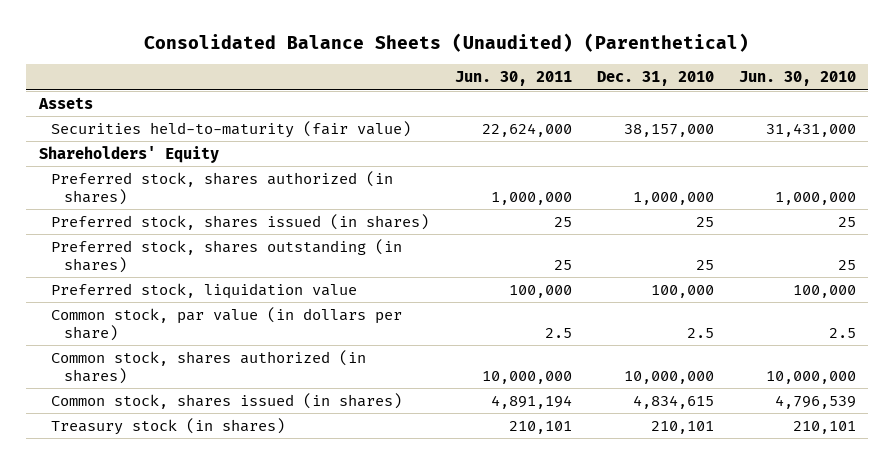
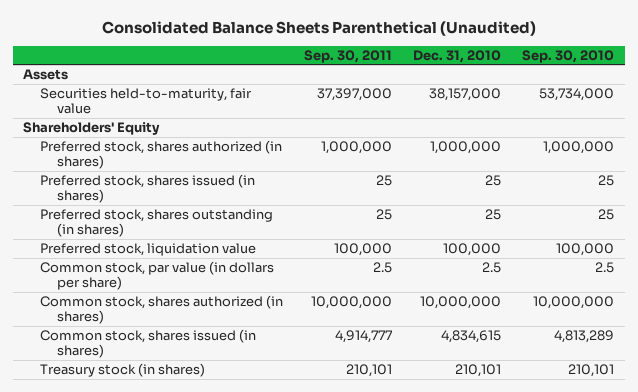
[144,33,750,53] Consolidated Balance Sheets (Unaudited) (Parenthetical) -> [101,20,536,36] Consolidated Balance Sheets Parenthetical (Unaudited)
[454,71,572,87] Jun. 30, 2011 -> none
[738,71,856,87] Jun. 30, 2010 -> none
none -> [304,49,393,63] Sep. 30, 2011
none -> [522,49,615,63] Sep. 30, 2010
[51,120,412,138] Securities held-to-maturity (fair value) -> [40,88,253,115] Securities held-to-maturity, fair value

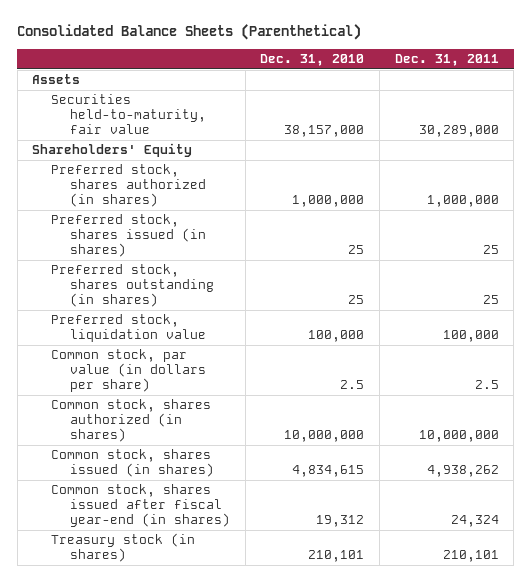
[101,20,536,36] Consolidated Balance Sheets Parenthetical (Unaudited) -> [17,24,362,41] Consolidated Balance Sheets (Parenthetical)
[304,49,393,63] Sep. 30, 2011 -> none
[522,49,615,63] Sep. 30, 2010 -> none
none -> [394,54,499,67] Dec. 31, 2011
none -> [51,484,231,528] Common stock, shares issued after fiscal year-end (in shares)

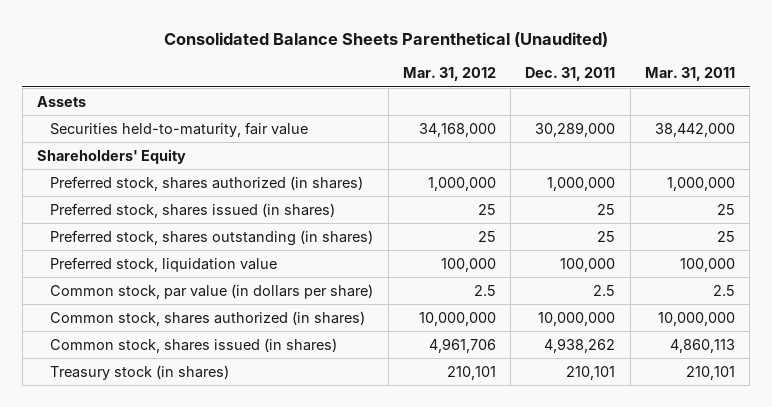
[17,24,362,41] Consolidated Balance Sheets (Parenthetical) -> [163,31,608,47] Consolidated Balance Sheets Parenthetical (Unaudited)
[260,54,365,67] Dec. 31, 2010 -> none
none -> [402,67,496,82] Mar. 31, 2012
none -> [644,67,735,82] Mar. 31, 2011
[51,484,231,528] Common stock, shares issued after fiscal year-end (in shares) -> none

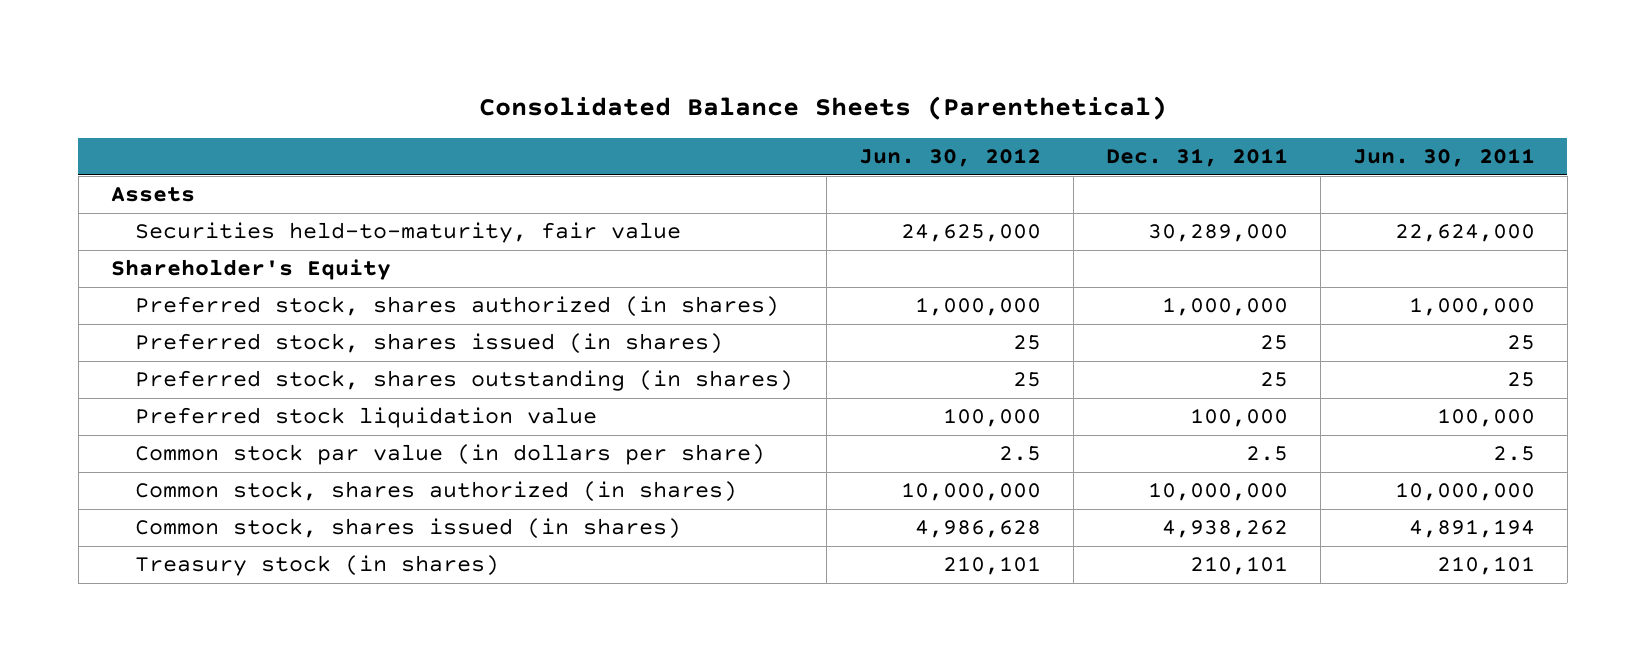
[163,31,608,47] Consolidated Balance Sheets Parenthetical (Unaudited) -> [478,95,1167,120] Consolidated Balance Sheets (Parenthetical)
[402,67,496,82] Mar. 31, 2012 -> none
[644,67,735,82] Mar. 31, 2011 -> none
none -> [858,148,1041,168] Jun. 30, 2012
none -> [1352,148,1535,168] Jun. 30, 2011
[36,148,186,164] Shareholders' Equity -> [111,259,392,281] Shareholder's Equity
[50,256,278,272] Preferred stock, liquidation value -> [135,407,598,429] Preferred stock liquidation value
[50,283,374,299] Common stock, par value (in dollars per share) -> [135,444,766,466] Common stock par value (in dollars per share)

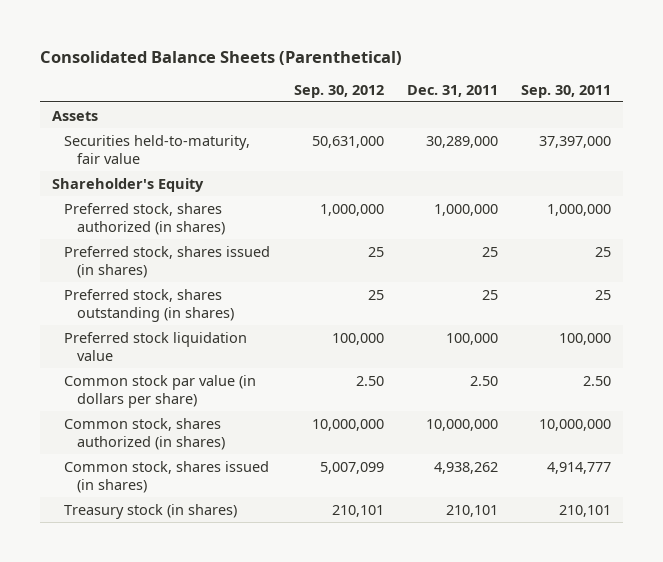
[858,148,1041,168] Jun. 30, 2012 -> none
[1352,148,1535,168] Jun. 30, 2011 -> none
none -> [293,84,384,98] Sep. 30, 2012
none -> [521,84,612,98] Sep. 30, 2011
[1245,446,1288,462] 2.5 -> [469,375,498,386] 2.50

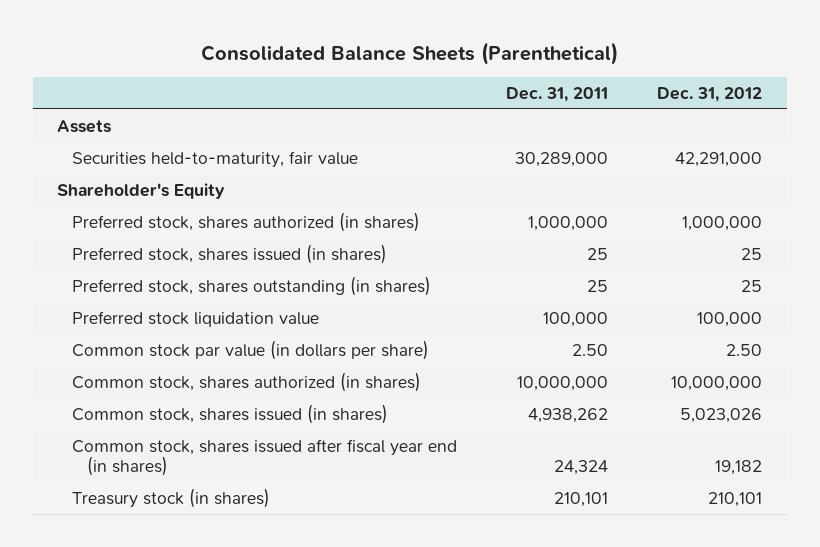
[293,84,384,98] Sep. 30, 2012 -> none
[521,84,612,98] Sep. 30, 2011 -> none
none -> [657,86,763,102] Dec. 31, 2012
none -> [72,438,458,476] Common stock, shares issued after fiscal year end (in shares)

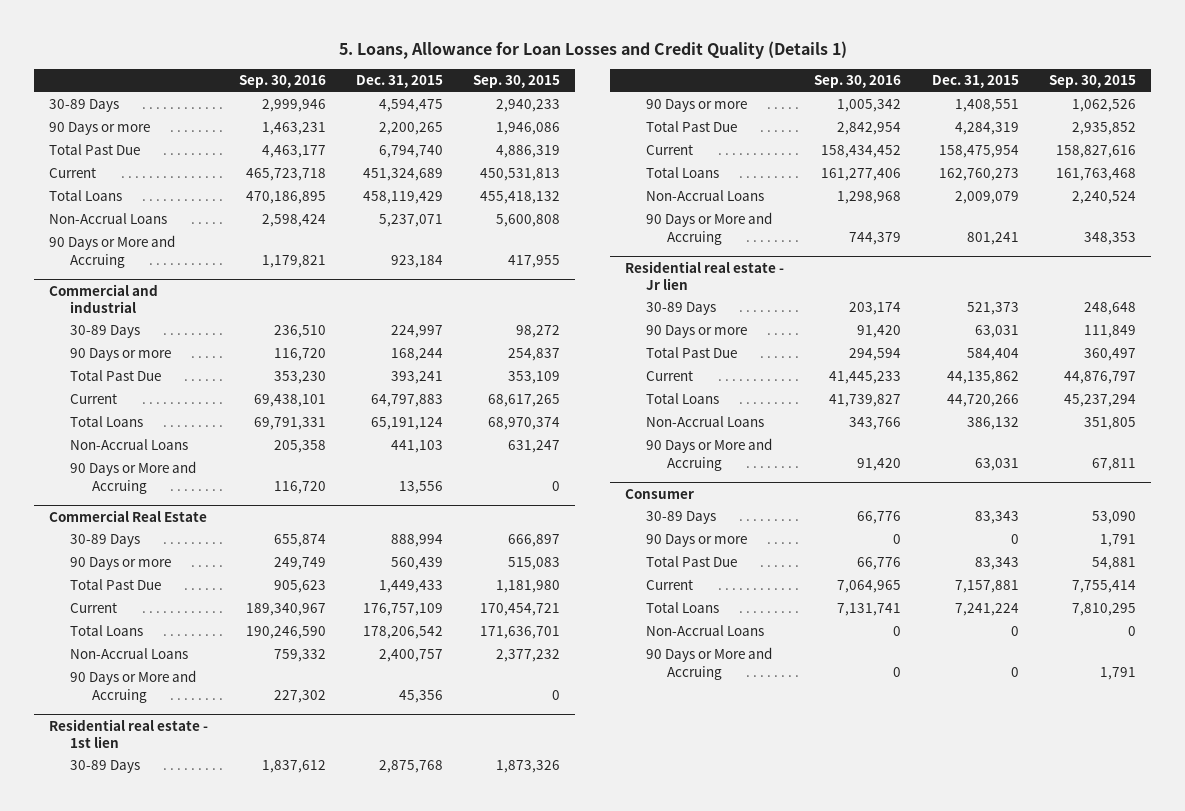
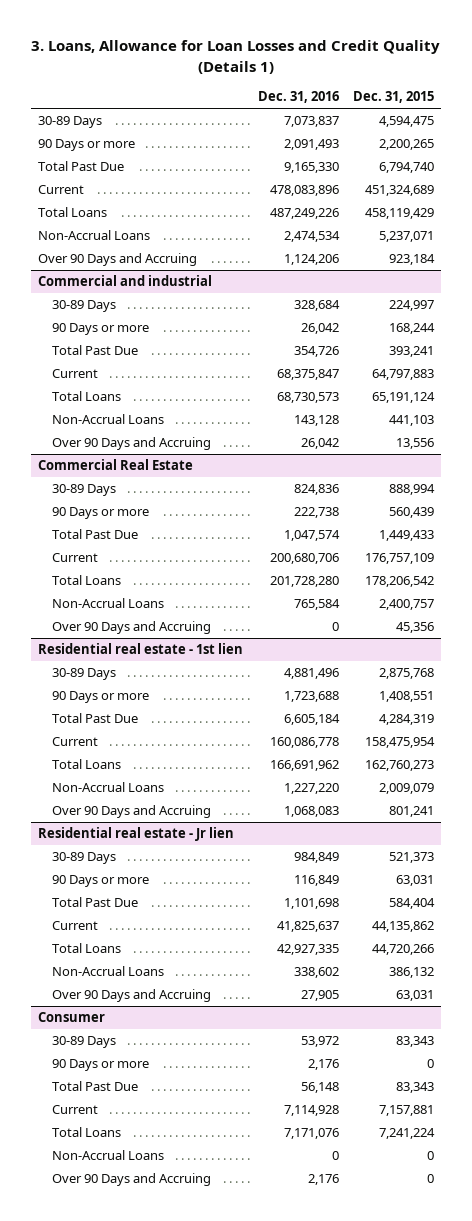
[338,41,847,60] 5. Loans, Allowance for Loan Losses and Credit Quality (Details 1) -> [31,40,441,74] 3. Loans, Allowance for Loan Losses and Credit Quality (Details 1)
[238,75,326,89] Sep. 30, 2016 -> none
[473,75,561,89] Sep. 30, 2015 -> none
none -> [257,91,339,104] Dec. 31, 2016
[49,235,176,268] 90 Days or More and Accruing -> [38,253,198,267] Over 90 Days and Accruing
[70,461,197,494] 90 Days or More and Accruing -> [51,437,211,451] Over 90 Days and Accruing
[70,670,197,703] 90 Days or More and Accruing -> [51,621,211,635] Over 90 Days and Accruing
[646,212,773,245] 90 Days or More and Accruing -> [51,805,211,819] Over 90 Days and Accruing
[646,438,773,471] 90 Days or More and Accruing -> [51,989,211,1003] Over 90 Days and Accruing
[646,647,773,680] 90 Days or More and Accruing -> [51,1173,211,1187] Over 90 Days and Accruing

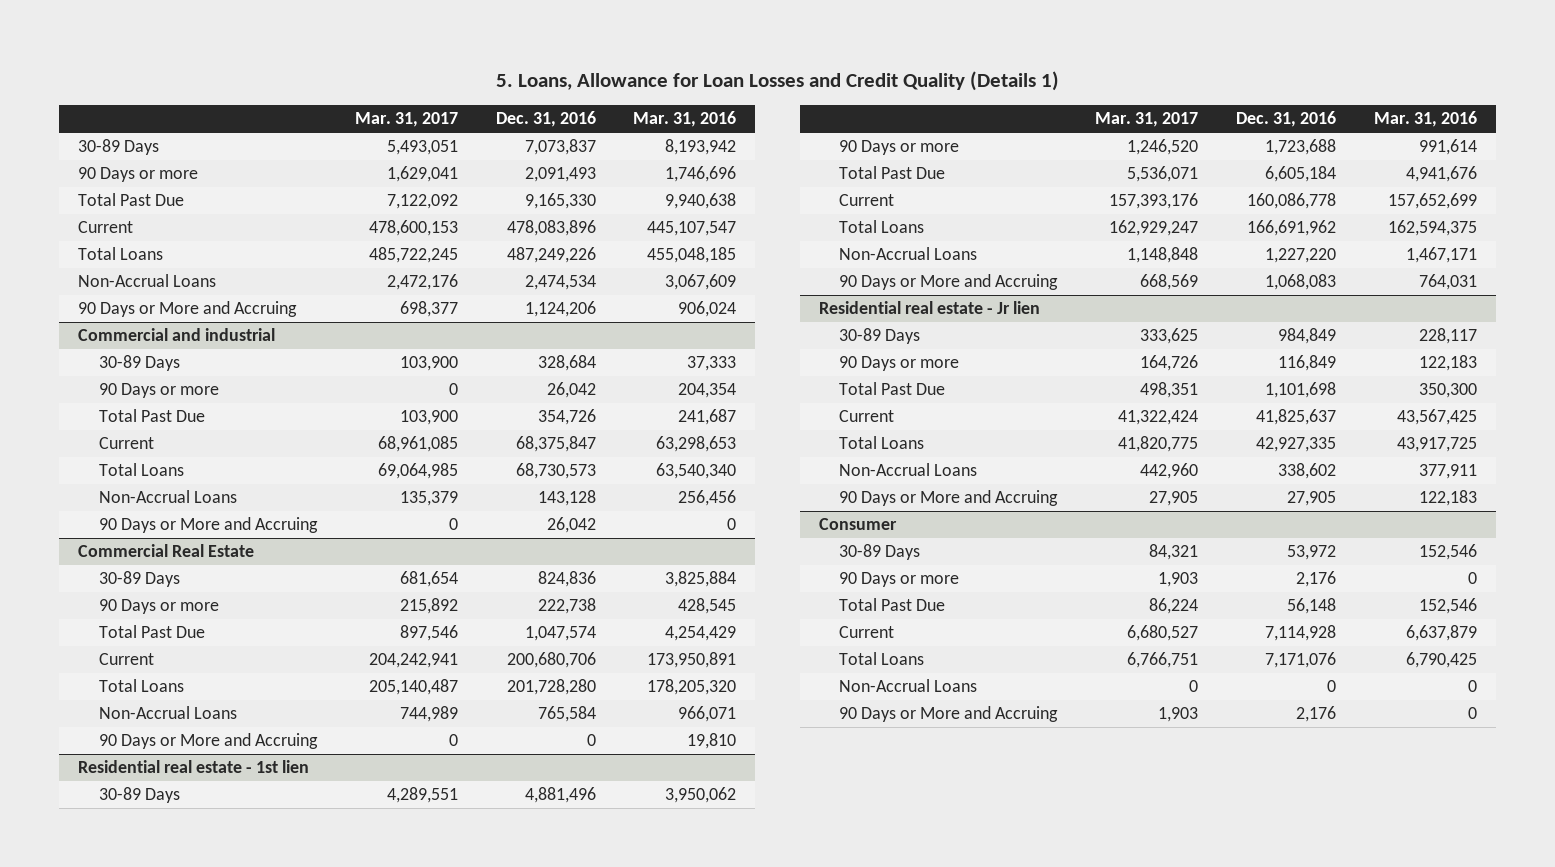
[31,40,441,74] 3. Loans, Allowance for Loan Losses and Credit Quality (Details 1) -> [495,71,1059,92] 5. Loans, Allowance for Loan Losses and Credit Quality (Details 1)
[352,91,434,104] Dec. 31, 2015 -> none
none -> [354,112,458,128] Mar. 31, 2017
none -> [633,111,737,128] Mar. 31, 2016
[38,253,198,267] Over 90 Days and Accruing -> [78,301,298,318] 90 Days or More and Accruing
[51,437,211,451] Over 90 Days and Accruing -> [98,517,318,534] 90 Days or More and Accruing
[51,621,211,635] Over 90 Days and Accruing -> [98,733,318,750] 90 Days or More and Accruing
[51,805,211,819] Over 90 Days and Accruing -> [839,274,1059,291] 90 Days or More and Accruing
[51,989,211,1003] Over 90 Days and Accruing -> [839,490,1059,507] 90 Days or More and Accruing
[51,1173,211,1187] Over 90 Days and Accruing -> [839,706,1059,723] 90 Days or More and Accruing

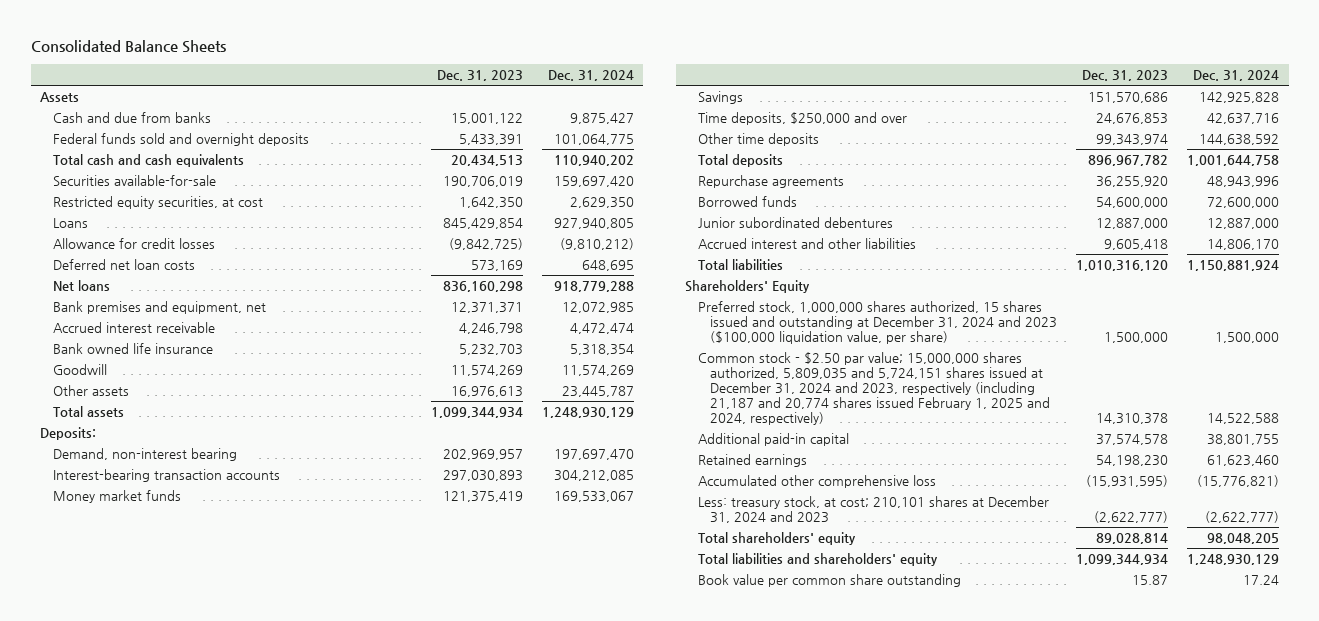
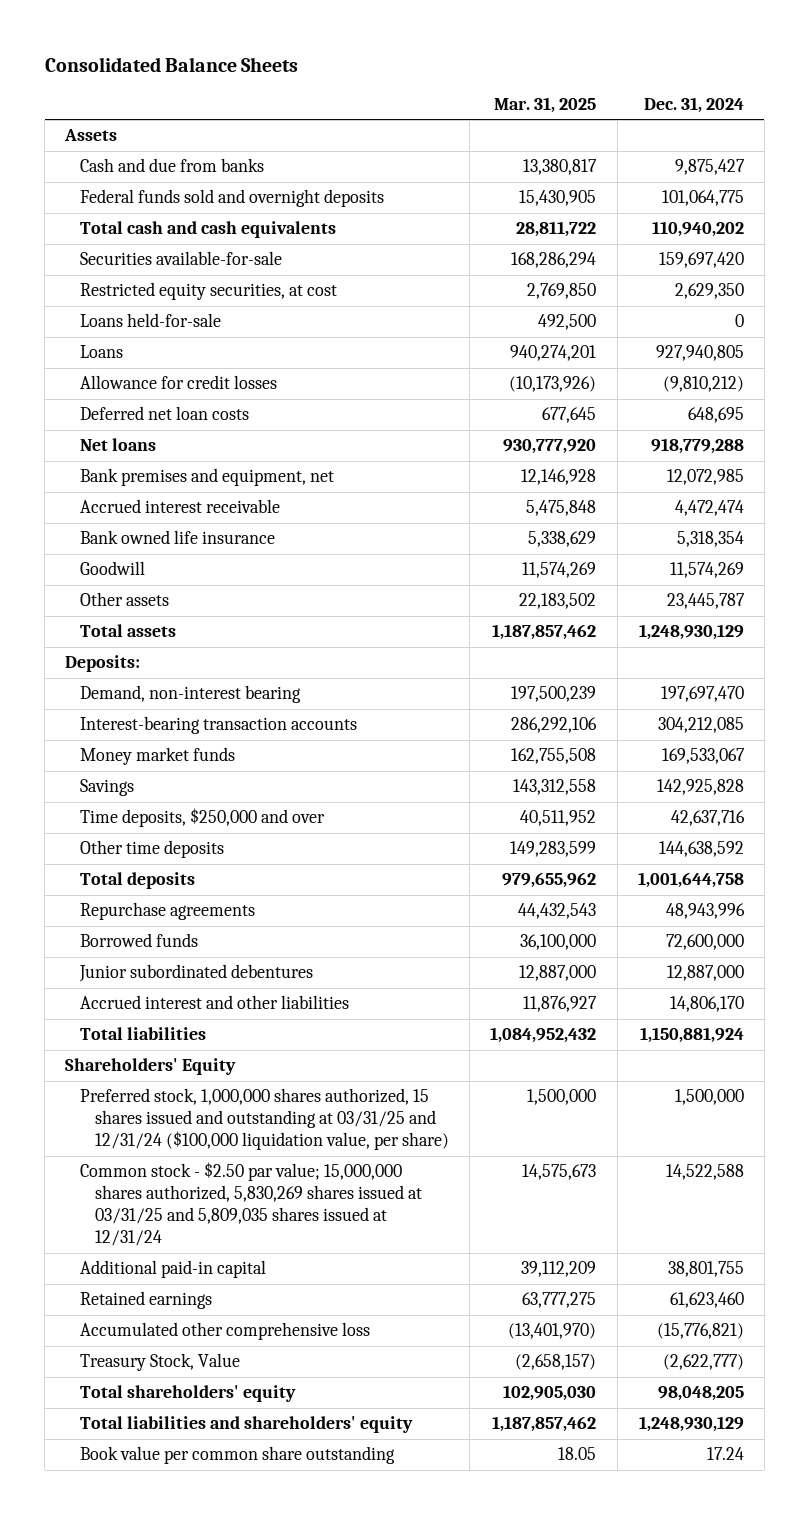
[437,70,524,82] Dec. 31, 2023 -> none
none -> [494,97,597,114] Mar. 31, 2025
none -> [80,313,222,328] Loans held-for-sale
[697,300,1058,345] Preferred stock, 1,000,000 shares authorized, 15 shares issued and outstanding at December 31, 2024 and 2023 ($100,000 liquidation value, per share) -> [80,1088,450,1151] Preferred stock, 1,000,000 shares authorized, 15 shares issued and outstanding at 03/31/25 and 12/31/24 ($100,000 liquidation value, per share)
[697,351,1051,426] Common stock - $2.50 par value; 15,000,000 shares authorized, 5,809,035 and 5,724,151 shares issued at December 31, 2024 and 2023, respectively (including 21,187 and 20,774 shares issued February 1, 2025 and 2024, respectively) -> [80,1162,423,1247] Common stock - $2.50 par value; 15,000,000 shares authorized, 5,830,269 shares issued at 03/31/25 and 5,809,035 shares issued at 12/31/24
[697,495,1049,524] Less: treasury stock, at cost; 210,101 shares at December 31, 2024 and 2023 -> [80,1353,241,1372] Treasury Stock, Value

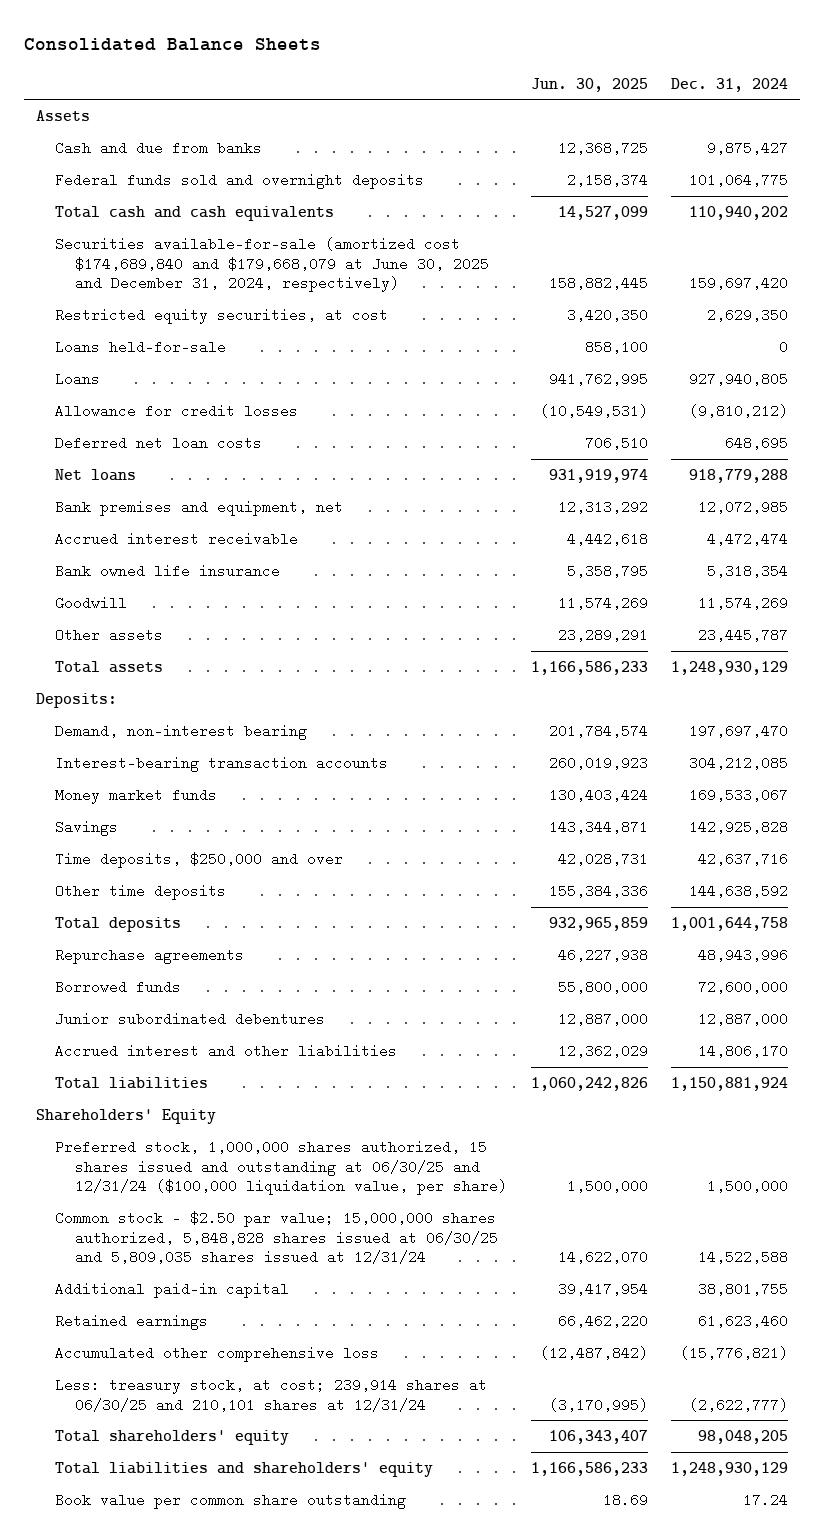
[494,97,597,114] Mar. 31, 2025 -> none
none -> [530,77,648,92] Jun. 30, 2025
[80,251,283,266] Securities available-for-sale -> [55,236,489,293] Securities available-for-sale (amortized cost $174,689,840 and $179,668,079 at June 30, 2025 and December 31, 2024, respectively)
[80,1088,450,1151] Preferred stock, 1,000,000 shares authorized, 15 shares issued and outstanding at 03/31/25 and 12/31/24 ($100,000 liquidation value, per share) -> [55,1139,507,1196] Preferred stock, 1,000,000 shares authorized, 15 shares issued and outstanding at 06/30/25 and 12/31/24 ($100,000 liquidation value, per share)
[80,1162,423,1247] Common stock - $2.50 par value; 15,000,000 shares authorized, 5,830,269 shares issued at 03/31/25 and 5,809,035 shares issued at 12/31/24 -> [55,1210,498,1265] Common stock - $2.50 par value; 15,000,000 shares authorized, 5,848,828 shares issued at 06/30/25 and 5,809,035 shares issued at 12/31/24
[80,1353,241,1372] Treasury Stock, Value -> [55,1377,488,1412] Less: treasury stock, at cost; 239,914 shares at 06/30/25 and 210,101 shares at 12/31/24

